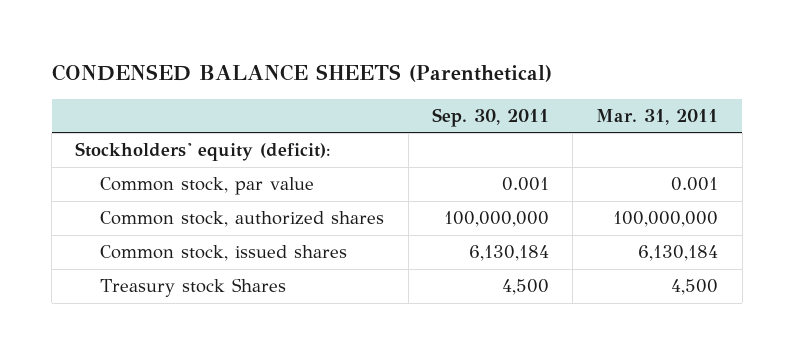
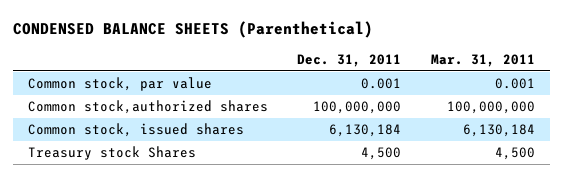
[431,107,549,127] Sep. 30, 2011 -> none
none -> [297,53,402,67] Dec. 31, 2011
[75,142,332,162] Stockholders' equity (deficit): -> none
[100,211,385,228] Common stock, authorized shares -> [27,100,268,115] Common stock,authorized shares

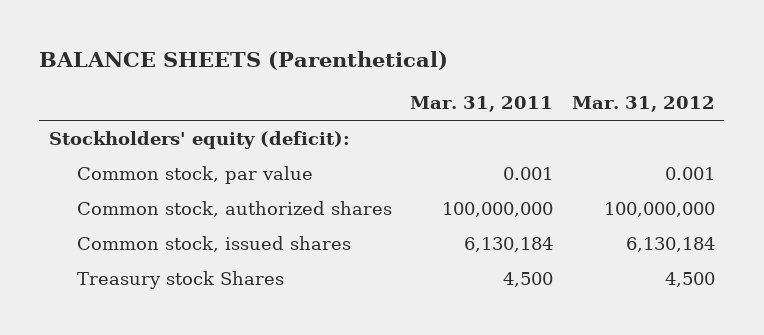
[12,20,373,38] CONDENSED BALANCE SHEETS (Parenthetical) -> [39,50,449,70] BALANCE SHEETS (Parenthetical)
[297,53,402,67] Dec. 31, 2011 -> none
none -> [571,95,715,112] Mar. 31, 2012
none -> [48,131,350,150] Stockholders' equity (deficit):
[27,100,268,115] Common stock,authorized shares -> [76,201,392,218] Common stock, authorized shares

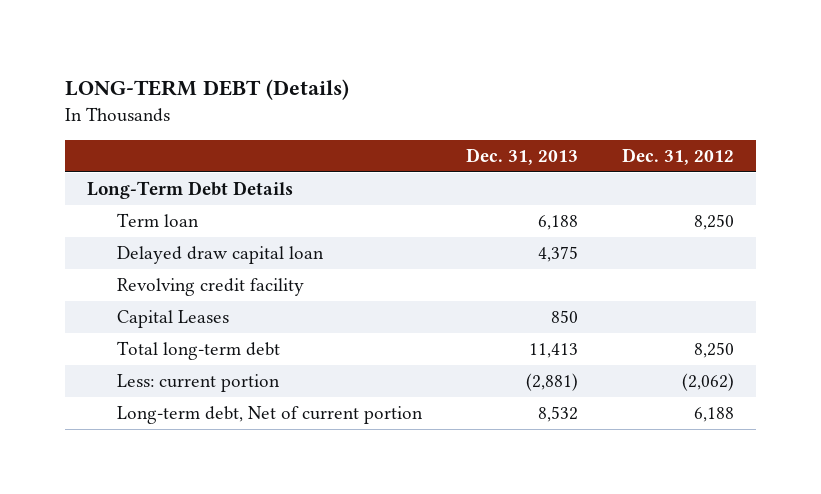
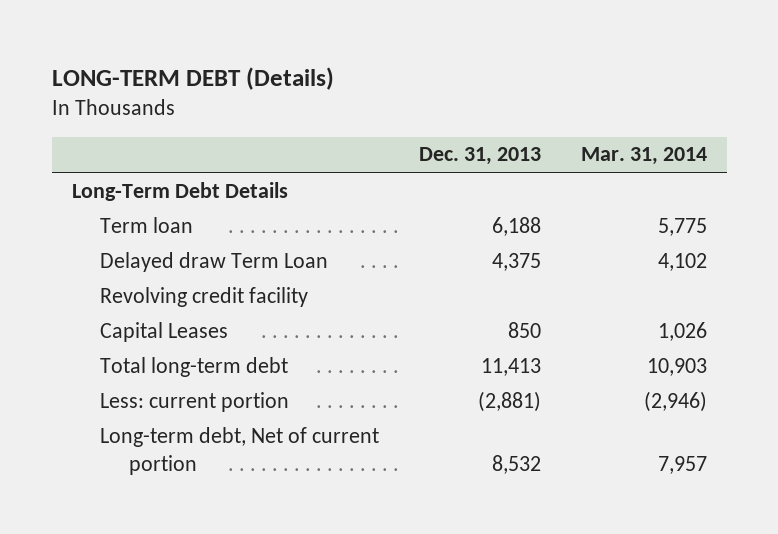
[622,147,735,165] Dec. 31, 2012 -> none
none -> [580,147,707,166] Mar. 31, 2014
[117,246,325,265] Delayed draw capital loan -> [100,251,329,272] Delayed draw Term Loan

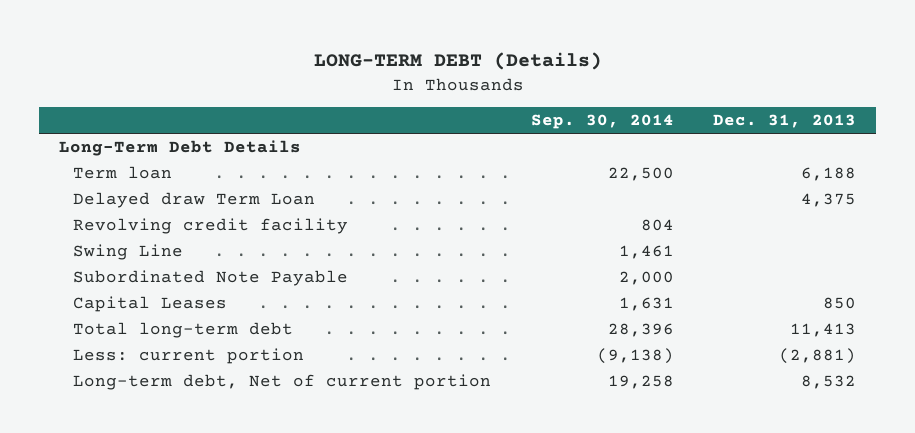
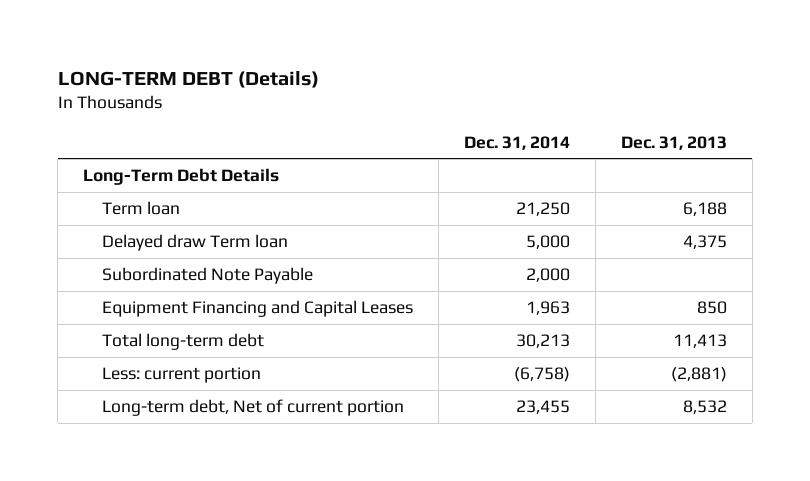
[530,114,674,130] Sep. 30, 2014 -> none
none -> [464,135,571,150] Dec. 31, 2014
[73,218,349,235] Revolving credit facility -> none
[73,244,184,261] Swing Line -> none
[73,192,316,209] Delayed draw Term Loan -> [102,234,289,252] Delayed draw Term loan
[73,296,228,313] Capital Leases -> [102,300,414,318] Equipment Financing and Capital Leases

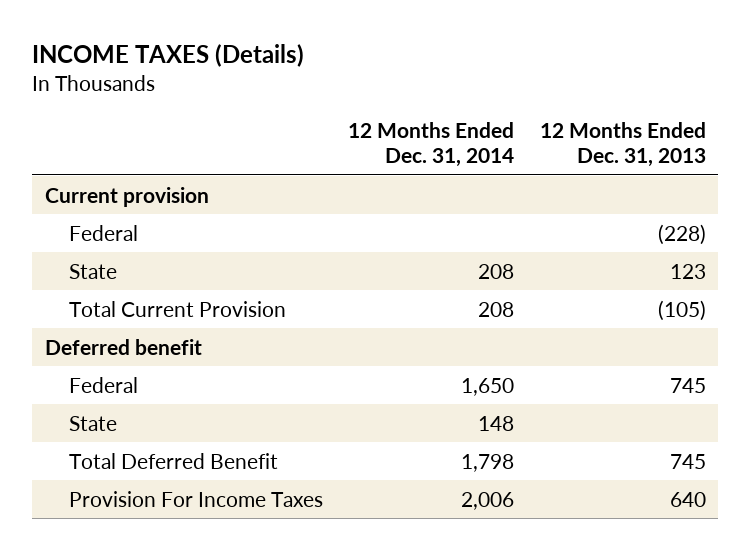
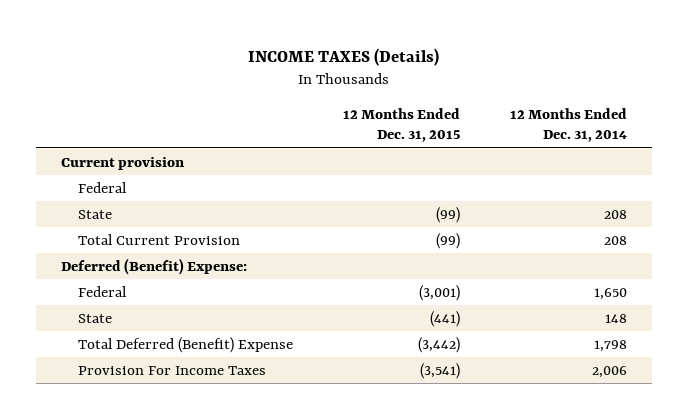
[539,121,706,167] 12 Months Ended Dec. 31, 2013 -> none
none -> [342,107,460,143] 12 Months Ended Dec. 31, 2015
[44,338,202,355] Deferred benefit -> [60,257,247,275] Deferred (Benefit) Expense:
[68,452,278,469] Total Deferred Benefit -> [77,336,293,353] Total Deferred (Benefit) Expense

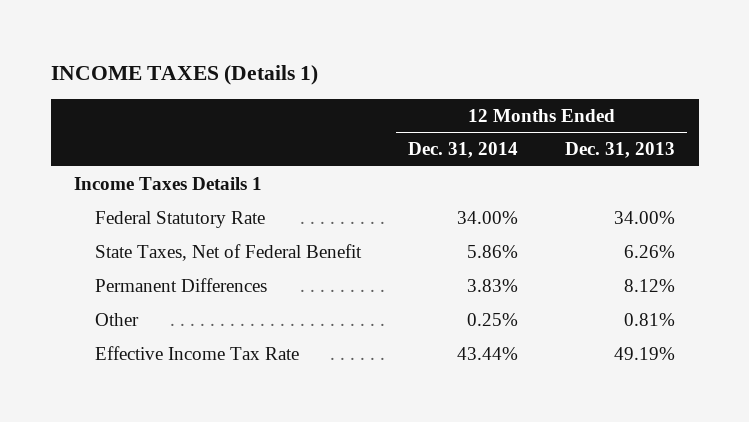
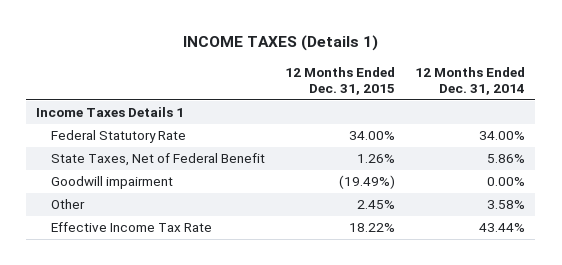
[565,142,676,159] Dec. 31, 2013 -> none
none -> [285,67,396,95] 12 Months Ended Dec. 31, 2015
[95,277,268,292] Permanent Differences -> none
none -> [51,176,174,190] Goodwill impairment
[467,312,519,326] 0.25% -> [487,200,526,210] 3.58%

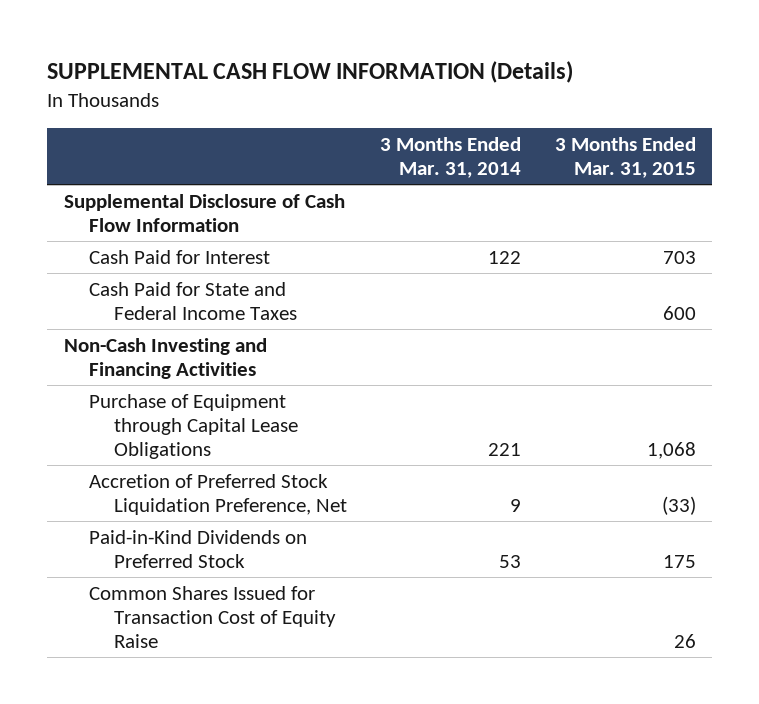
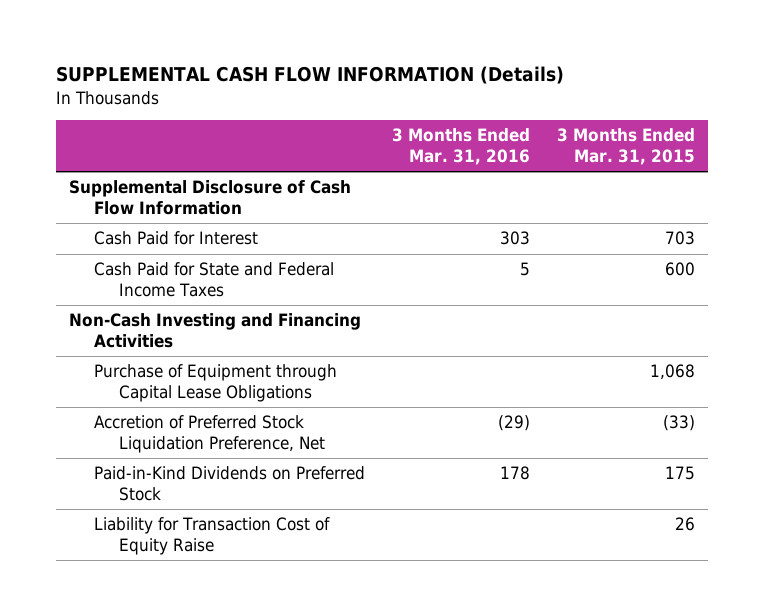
[380,136,522,178] 3 Months Ended Mar. 31, 2014 -> none
none -> [392,128,531,165] 3 Months Ended Mar. 31, 2016
[88,585,337,648] Common Shares Issued for Transaction Cost of Equity Raise -> [94,517,331,556] Liability for Transaction Cost of Equity Raise

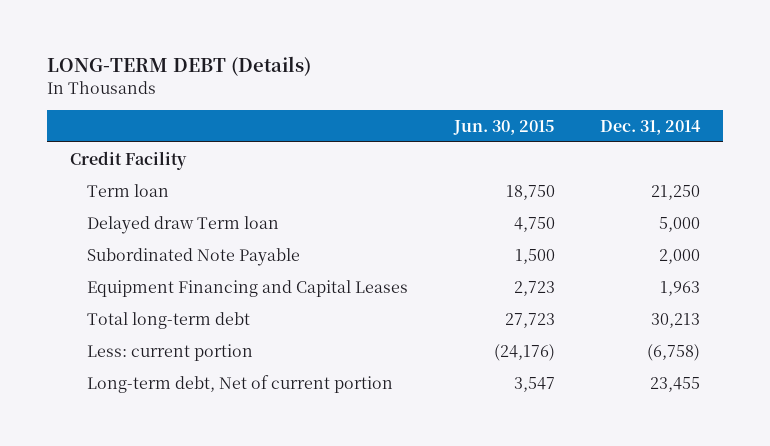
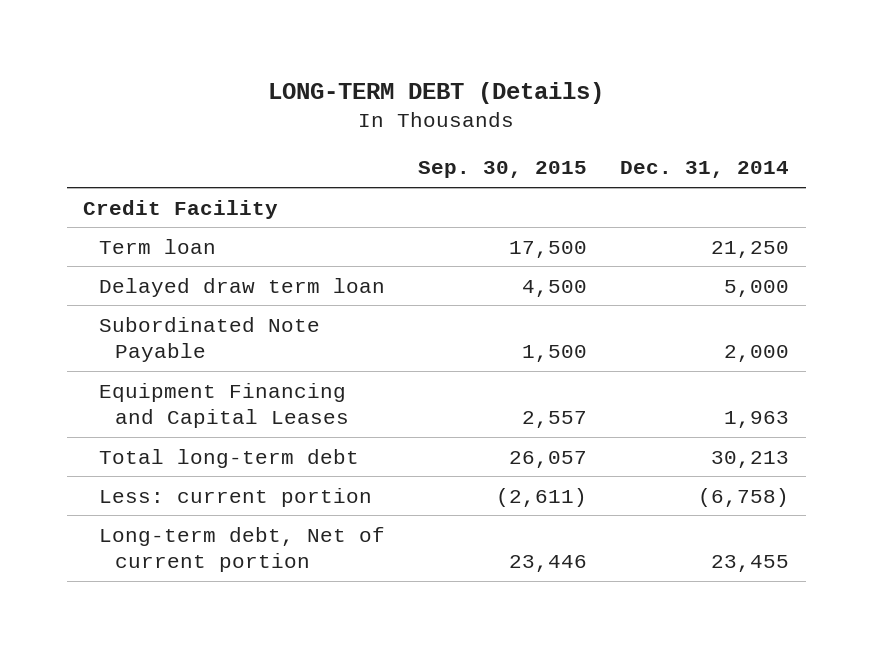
[452,119,555,135] Jun. 30, 2015 -> none
none -> [418,161,588,179] Sep. 30, 2015
[87,215,280,234] Delayed draw Term loan -> [99,277,386,297] Delayed draw term loan

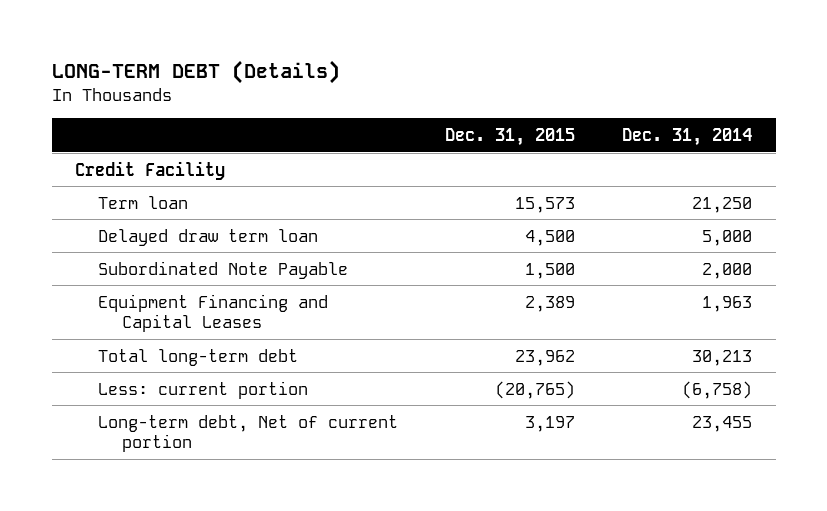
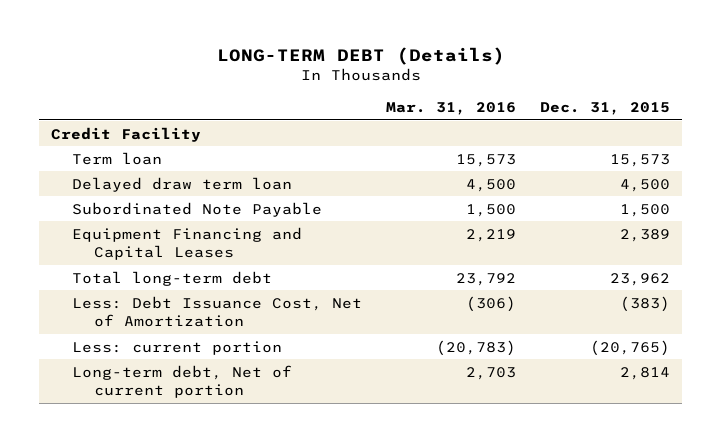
[622,127,753,146] Dec. 31, 2014 -> none
none -> [386,102,517,116] Mar. 31, 2016
none -> [72,295,363,328] Less: Debt Issuance Cost, Net of Amortization
[525,415,576,432] 3,197 -> [620,366,671,380] 2,814

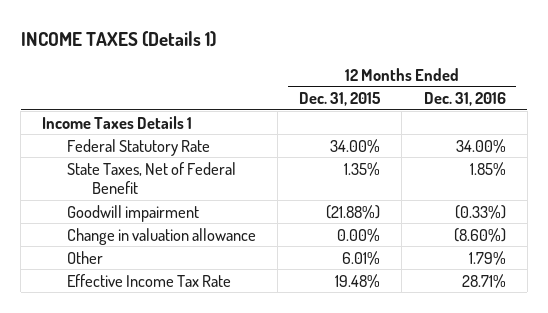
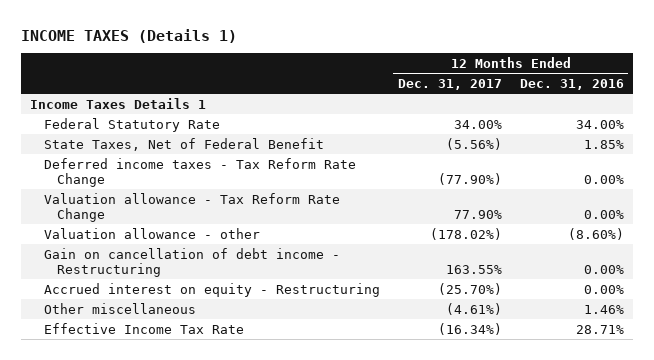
[299,92,382,107] Dec. 31, 2015 -> none
none -> [397,78,502,90] Dec. 31, 2017
[67,204,200,222] Goodwill impairment -> none
none -> [43,157,356,187] Deferred income taxes - Tax Reform Rate Change
[67,227,257,245] Change in valuation allowance -> [43,192,340,222] Valuation allowance - Tax Reform Rate Change
[453,227,506,242] (8.60%) -> [583,209,624,219] 0.00%
none -> [43,227,260,239] Valuation allowance - other
none -> [43,247,340,277] Gain on cancellation of debt income - Restructuring
none -> [43,282,380,297] Accrued interest on equity - Restructuring
[67,250,104,264] Other -> [43,302,196,314] Other miscellaneous
[468,250,506,265] 1.79% -> [583,304,624,314] 1.46%

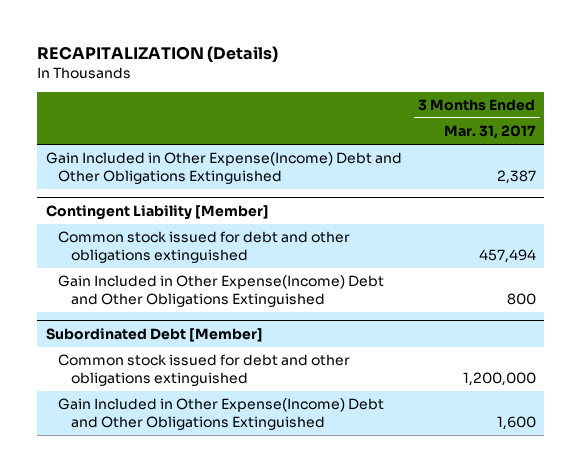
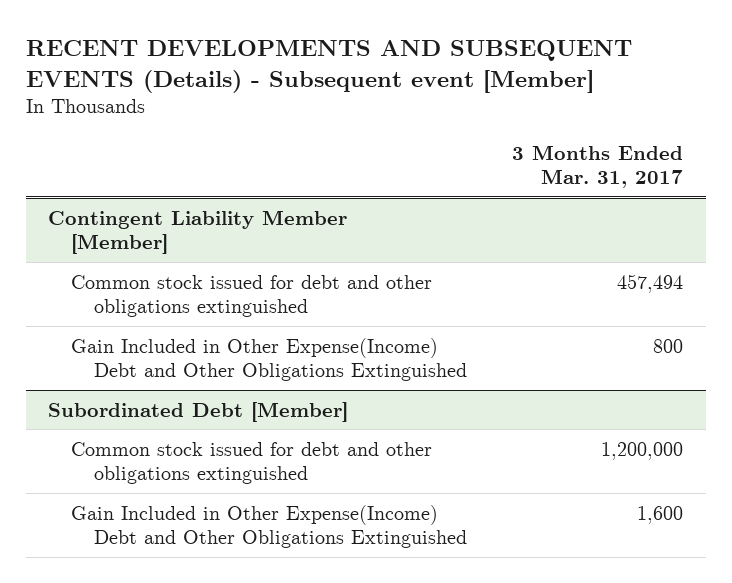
[37,45,279,62] RECAPITALIZATION (Details) -> [25,40,632,93] RECENT DEVELOPMENTS AND SUBSEQUENT EVENTS (Details) - Subsequent event [Member]
[45,152,402,185] Gain Included in Other Expense(Income) Debt and Other Obligations Extinguished -> none
[45,205,269,221] Contingent Liability [Member] -> [48,209,348,254] Contingent Liability Member [Member]

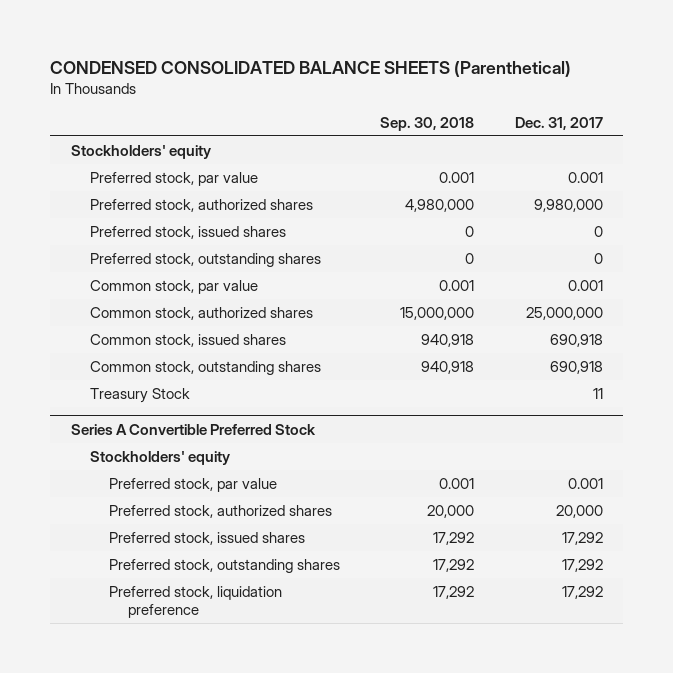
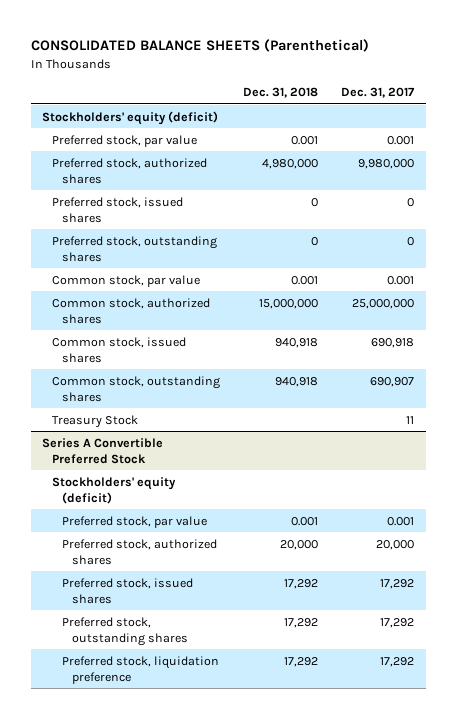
[50,60,572,77] CONDENSED CONSOLIDATED BALANCE SHEETS (Parenthetical) -> [30,39,369,53] CONSOLIDATED BALANCE SHEETS (Parenthetical)
[380,116,475,131] Sep. 30, 2018 -> none
none -> [243,87,319,99] Dec. 31, 2018
[70,144,211,159] Stockholders' equity -> [42,110,219,125] Stockholders' equity (deficit)
[549,360,603,374] 690,918 -> [370,376,415,387] 690,907
[89,450,230,465] Stockholders' equity -> [52,476,177,504] Stockholders' equity (deficit)

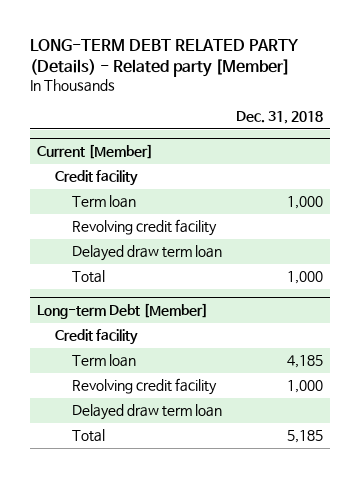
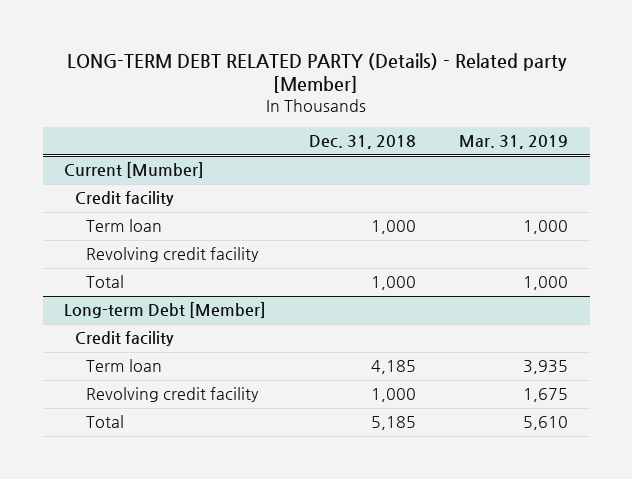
none -> [459,134,569,149] Mar. 31, 2019
[37,143,154,159] Current [Member] -> [64,162,205,179] Current [Mumber]
[72,245,223,262] Delayed draw term loan -> none
[72,404,223,421] Delayed draw term loan -> none

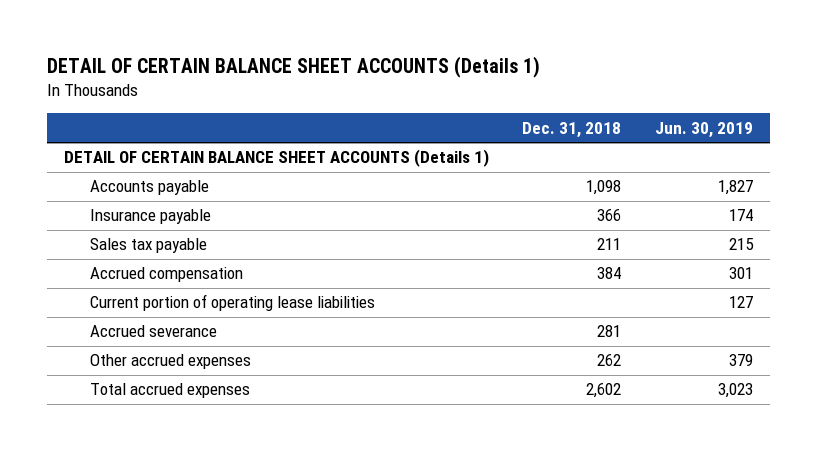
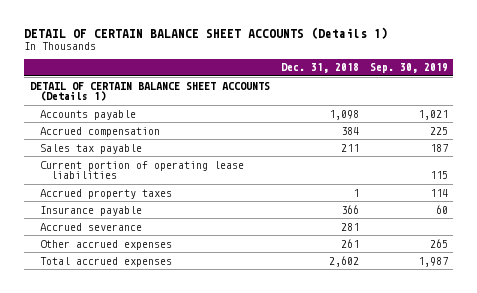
[655,121,754,138] Jun. 30, 2019 -> none
none -> [369,63,448,74] Sep. 30, 2019
[89,238,207,254] Sales tax payable -> [40,143,143,154] Sales tax payable
none -> [40,188,173,199] Accrued property taxes
[89,209,211,225] Insurance payable -> [40,205,143,216] Insurance payable
[597,354,622,367] 262 -> [340,238,359,248] 261

